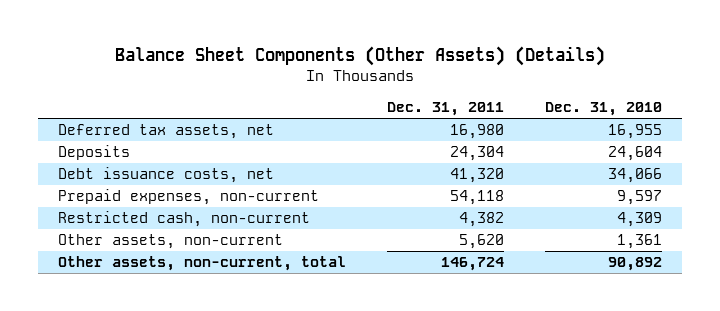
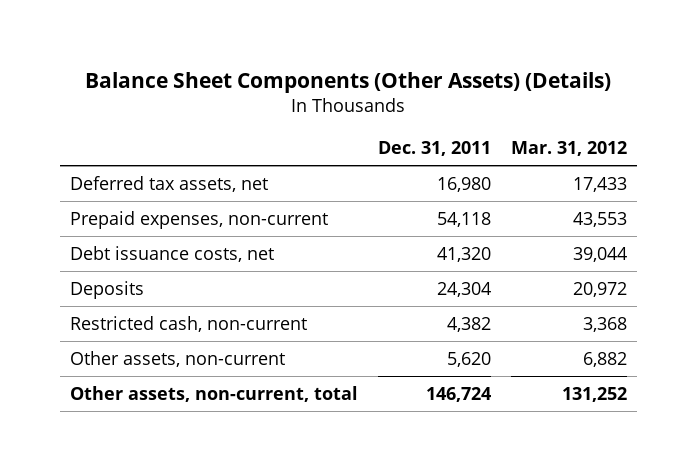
[544,102,662,117] Dec. 31, 2010 -> none
none -> [511,141,628,157] Mar. 31, 2012
[58,167,275,184] Debt issuance costs, net -> [69,246,274,263] Debt issuance costs, net
[58,145,131,161] Deposits -> [69,281,144,300] Deposits

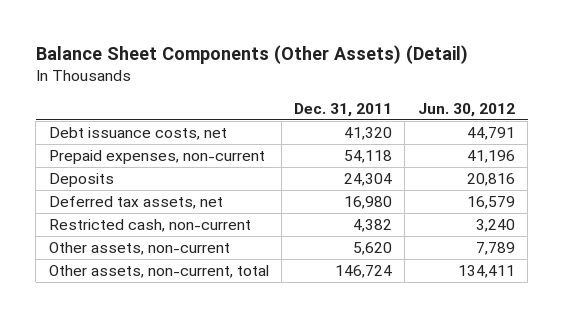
[85,71,612,93] Balance Sheet Components (Other Assets) (Details) -> [35,44,468,64] Balance Sheet Components (Other Assets) (Detail)
[511,141,628,157] Mar. 31, 2012 -> none
none -> [417,102,515,117] Jun. 30, 2012
[69,211,328,230] Prepaid expenses, non-current -> [48,150,265,165] Prepaid expenses, non-current
[69,176,268,193] Deferred tax assets, net -> [48,196,223,210] Deferred tax assets, net

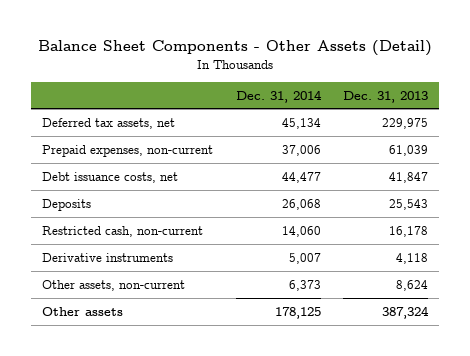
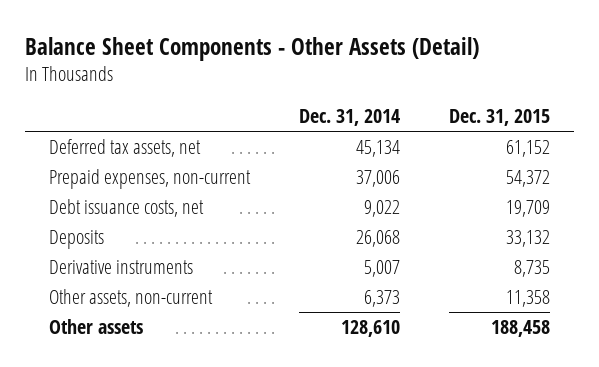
[342,90,428,103] Dec. 31, 2013 -> none
none -> [448,108,550,126] Dec. 31, 2015
[281,171,321,183] 44,477 -> [364,200,401,218] 9,022
[42,225,204,237] Restricted cash, non-current -> none
[274,306,321,319] 178,125 -> [341,320,401,338] 128,610

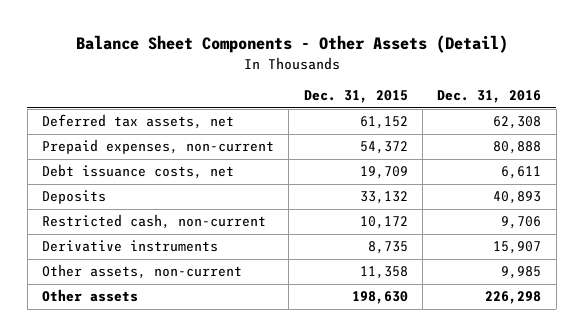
[299,108,401,126] Dec. 31, 2014 -> none
none -> [437,90,542,104] Dec. 31, 2016
none -> [42,214,267,230] Restricted cash, non-current
[490,320,550,338] 188,458 -> [351,291,408,305] 198,630

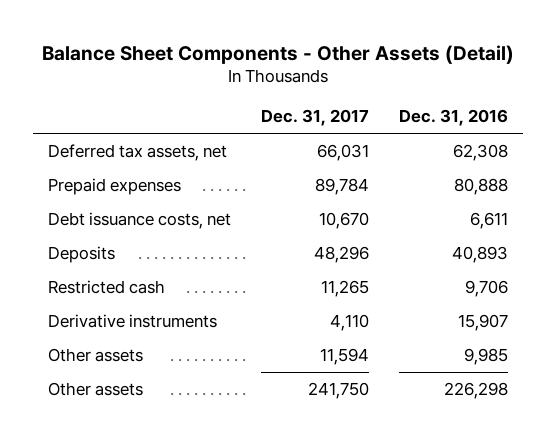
[303,90,408,104] Dec. 31, 2015 -> none
none -> [261,109,370,127] Dec. 31, 2017
[42,139,275,155] Prepaid expenses, non-current -> [48,178,182,196] Prepaid expenses
[42,214,267,230] Restricted cash, non-current -> [48,280,166,295] Restricted cash
[42,264,243,280] Other assets, non-current -> [48,348,144,363] Other assets

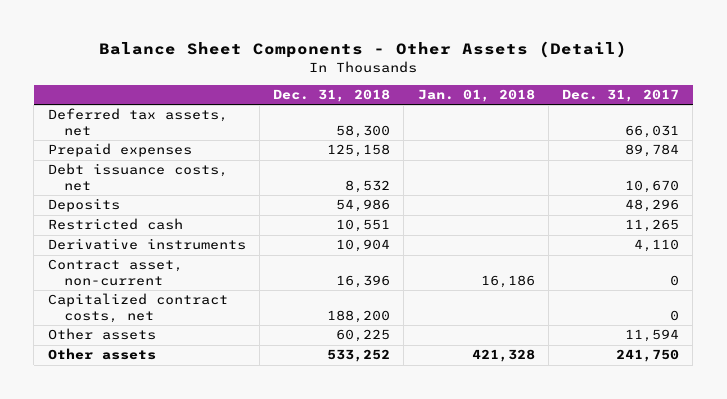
[399,109,509,127] Dec. 31, 2016 -> none
none -> [273,88,391,102] Dec. 31, 2018
none -> [417,88,535,102] Jan. 01, 2018
none -> [47,259,183,286] Contract asset, non-current
none -> [47,293,228,323] Capitalized contract costs, net

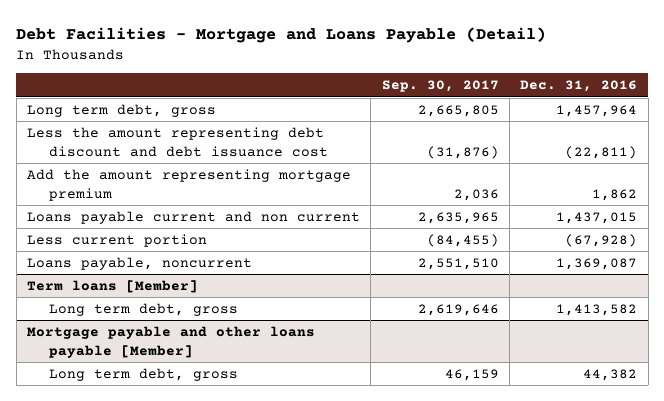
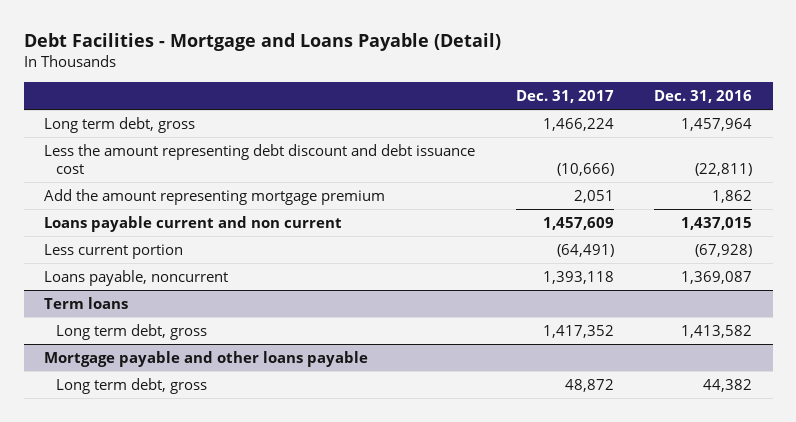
[381,80,499,93] Sep. 30, 2017 -> none
none -> [515,90,614,104] Dec. 31, 2017
[26,279,198,293] Term loans [Member] -> [44,296,129,309] Term loans
[26,325,315,358] Mortgage payable and other loans payable [Member] -> [44,350,369,367] Mortgage payable and other loans payable

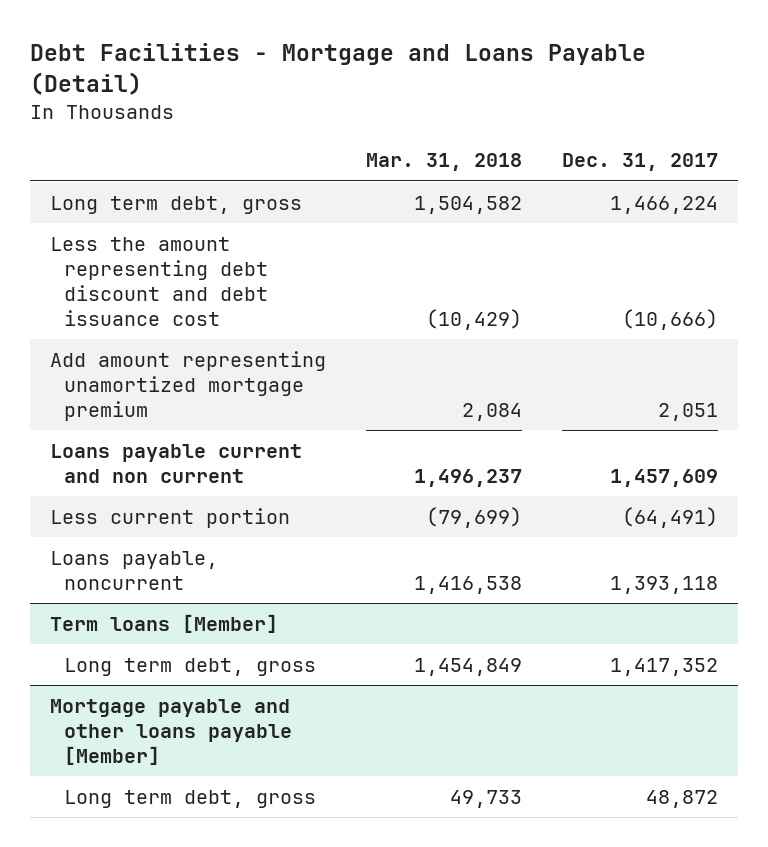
[654,90,753,104] Dec. 31, 2016 -> none
none -> [366,153,523,172] Mar. 31, 2018
[44,188,386,205] Add the amount representing mortgage premium -> [50,350,327,422] Add amount representing unamortized mortgage premium
[44,296,129,309] Term loans -> [50,613,279,633] Term loans [Member]
[44,350,369,367] Mortgage payable and other loans payable -> [50,698,293,766] Mortgage payable and other loans payable [Member]

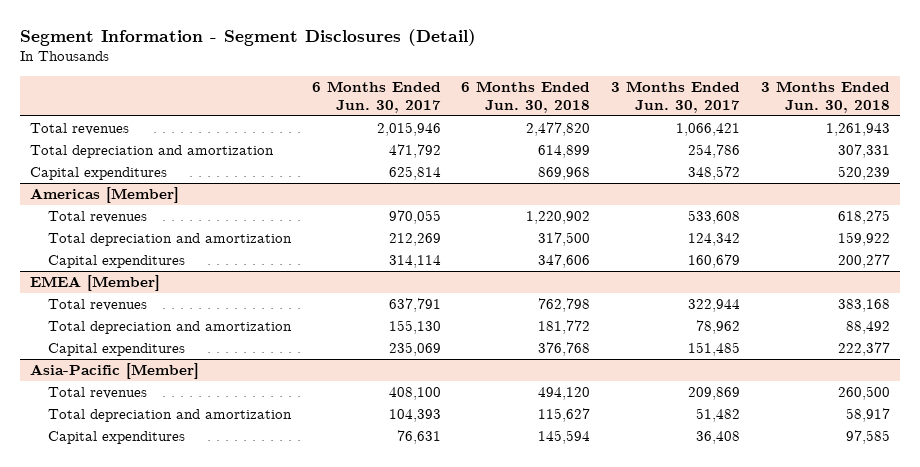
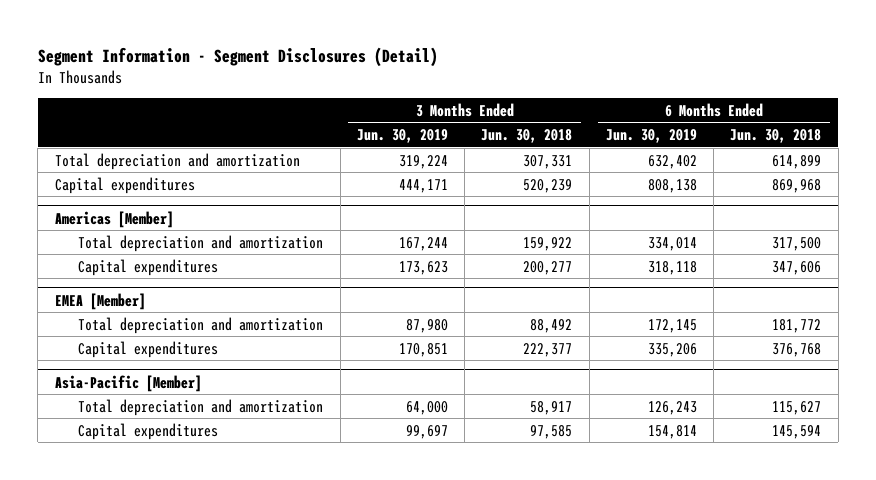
[311,80,441,113] 6 Months Ended Jun. 30, 2017 -> none
[611,80,741,113] 3 Months Ended Jun. 30, 2017 -> none
none -> [356,128,448,143] Jun. 30, 2019
none -> [605,128,697,143] Jun. 30, 2019
[30,122,130,135] Total revenues -> none
[47,210,147,223] Total revenues -> none
[47,298,147,311] Total revenues -> none
[47,386,147,399] Total revenues -> none

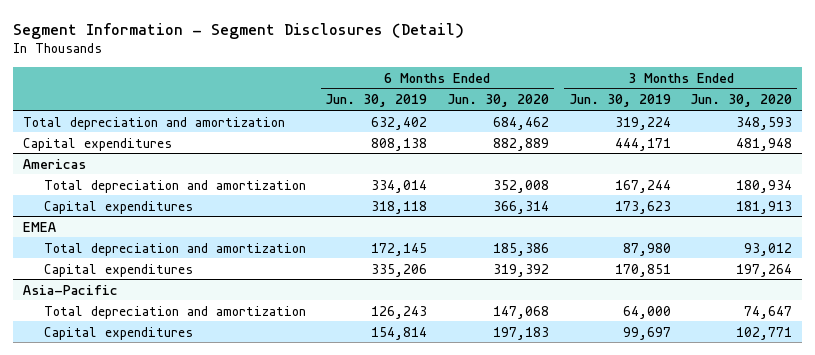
[481,128,573,143] Jun. 30, 2018 -> none
[730,128,822,143] Jun. 30, 2018 -> none
none -> [447,94,550,108] Jun. 30, 2020
none -> [690,94,793,108] Jun. 30, 2020
[54,210,174,228] Americas [Member] -> [22,158,86,169] Americas
[54,292,146,310] EMEA [Member] -> [22,221,56,232] EMEA
[54,374,202,392] Asia-Pacific [Member] -> [22,284,118,295] Asia-Pacific

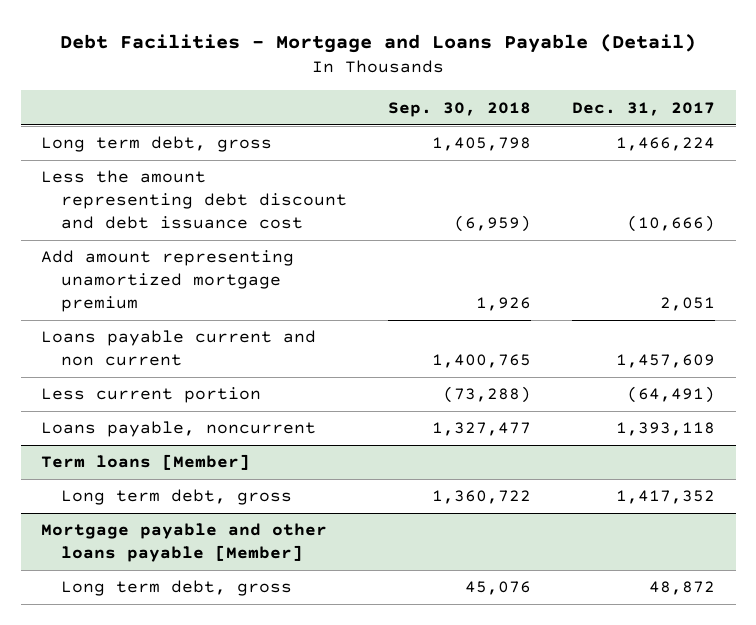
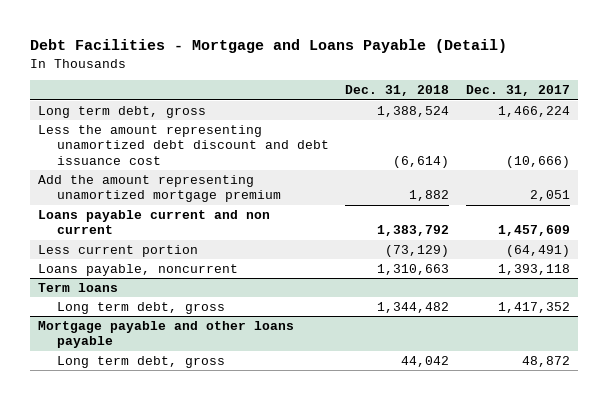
[388,101,532,117] Sep. 30, 2018 -> none
none -> [345,85,450,97] Dec. 31, 2018
[41,170,348,230] Less the amount representing debt discount and debt issuance cost -> [38,124,329,165] Less the amount representing unamortized debt discount and debt issuance cost
[41,250,295,313] Add amount representing unamortized mortgage premium -> [38,174,281,203] Add the amount representing unamortized mortgage premium
[41,454,251,471] Term loans [Member] -> [38,282,119,292] Term loans
[41,523,328,563] Mortgage payable and other loans payable [Member] -> [38,320,295,349] Mortgage payable and other loans payable

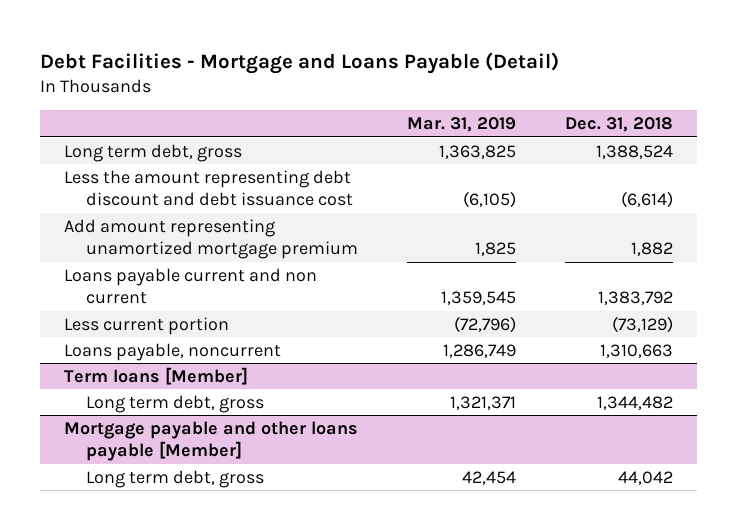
[466,85,571,97] Dec. 31, 2017 -> none
none -> [406,116,516,132] Mar. 31, 2019
[38,124,329,165] Less the amount representing unamortized debt discount and debt issuance cost -> [64,169,353,206] Less the amount representing debt discount and debt issuance cost
[38,174,281,203] Add the amount representing unamortized mortgage premium -> [64,218,358,259] Add amount representing unamortized mortgage premium
[38,282,119,292] Term loans -> [64,366,249,385] Term loans [Member]
[38,320,295,349] Mortgage payable and other loans payable -> [64,420,359,461] Mortgage payable and other loans payable [Member]

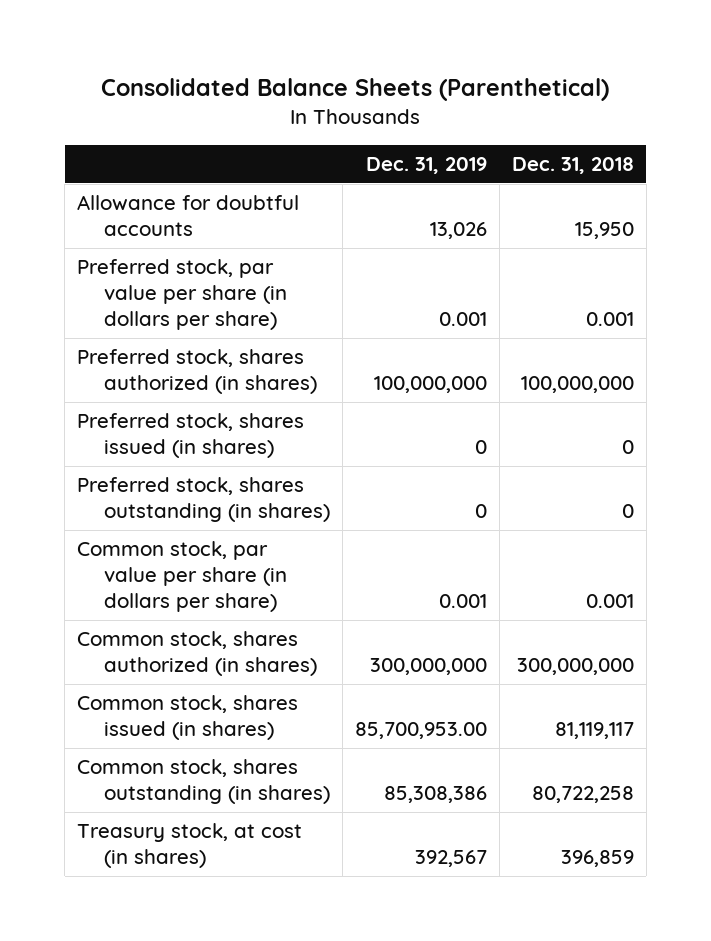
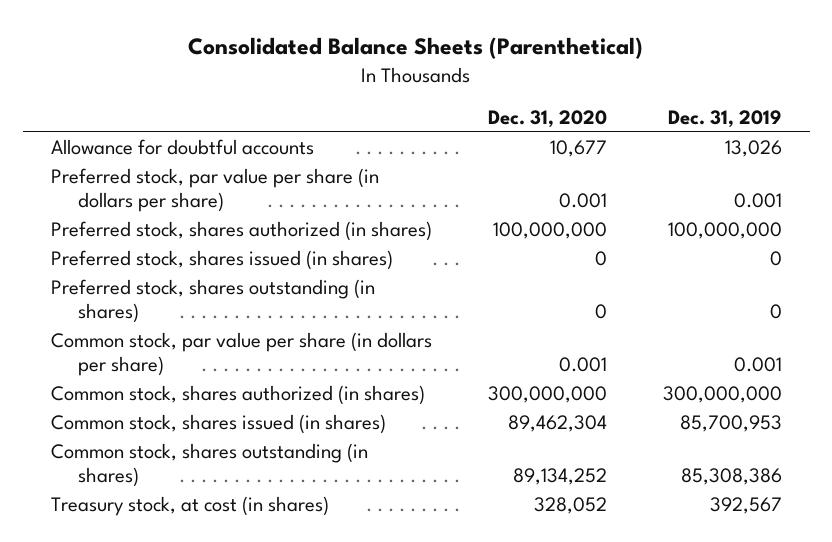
[511,157,634,175] Dec. 31, 2018 -> none
none -> [487,109,607,128] Dec. 31, 2020
[355,722,488,740] 85,700,953.00 -> [679,415,782,433] 85,700,953

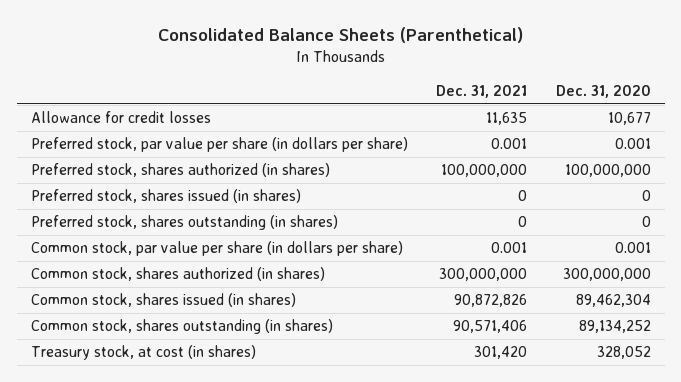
[667,109,782,128] Dec. 31, 2019 -> none
none -> [436,85,528,99] Dec. 31, 2021
[50,139,314,156] Allowance for doubtful accounts -> [30,111,211,124] Allowance for credit losses

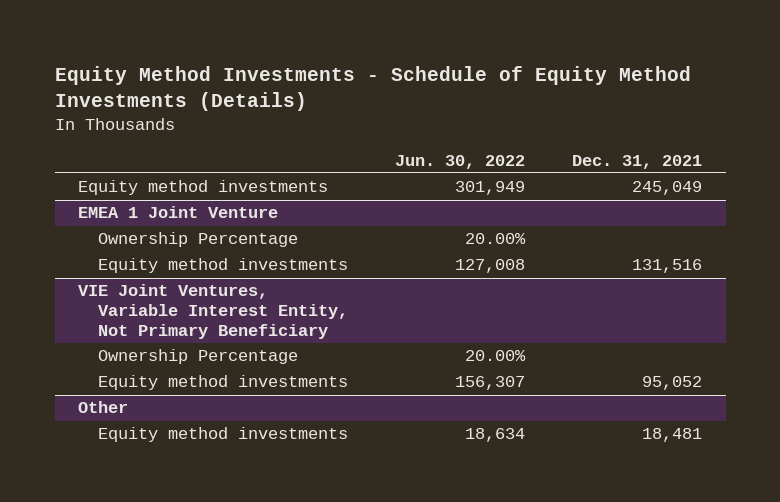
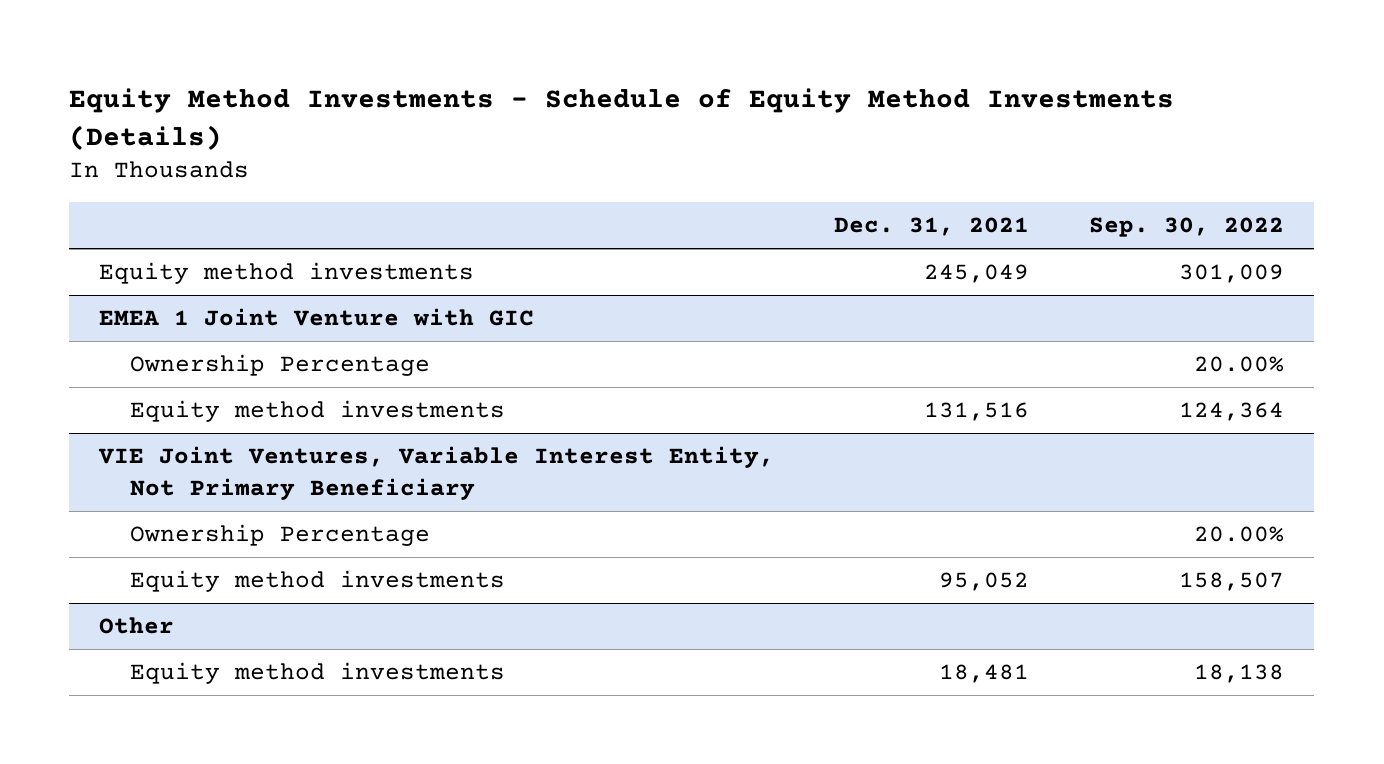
[395,154,526,169] Jun. 30, 2022 -> none
none -> [1089,216,1285,237] Sep. 30, 2022
[78,206,279,219] EMEA 1 Joint Venture -> [99,308,535,327] EMEA 1 Joint Venture with GIC

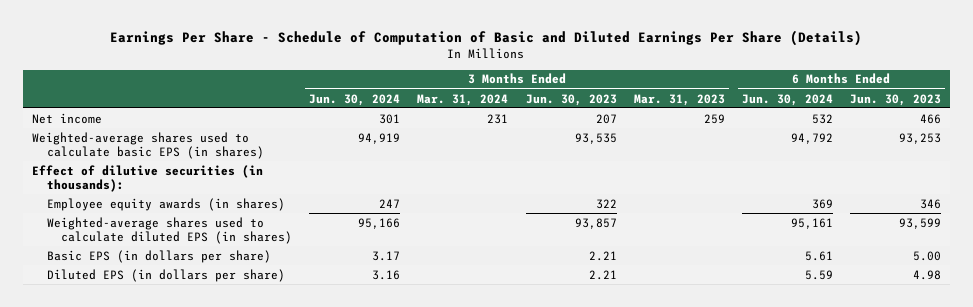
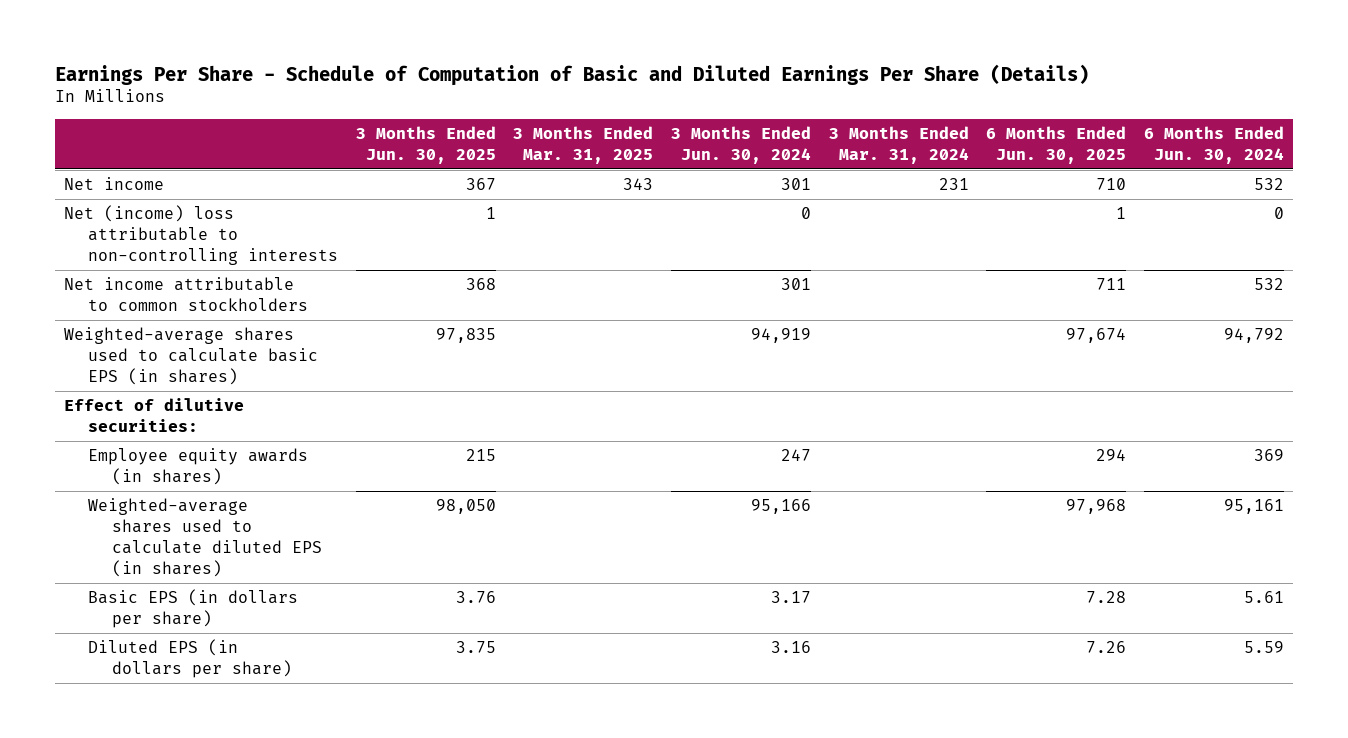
[525,93,617,106] Jun. 30, 2023 -> none
[633,93,725,106] Mar. 31, 2023 -> none
[849,93,941,106] Jun. 30, 2023 -> none
none -> [355,125,496,164] 3 Months Ended Jun. 30, 2025
none -> [513,125,654,164] 3 Months Ended Mar. 31, 2025
none -> [986,125,1127,164] 6 Months Ended Jun. 30, 2025
none -> [64,205,339,266] Net (income) loss attributable to non-controlling interests
none -> [64,277,309,312] Net income attributable to common stockholders
[32,164,264,192] Effect of dilutive securities (in thousands): -> [64,398,245,433] Effect of dilutive securities:

